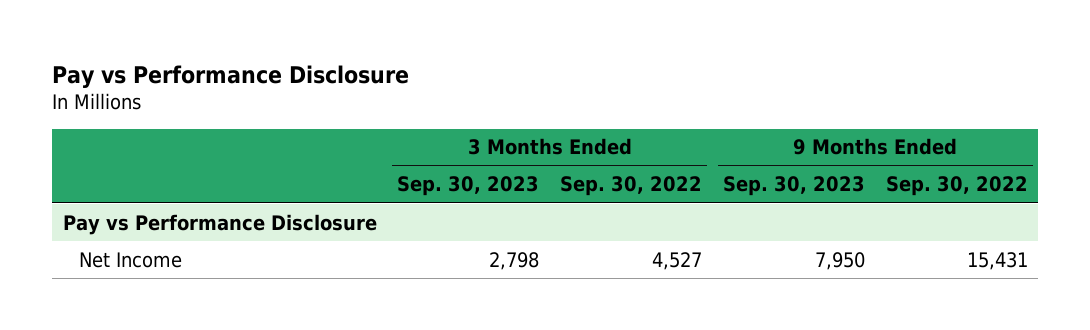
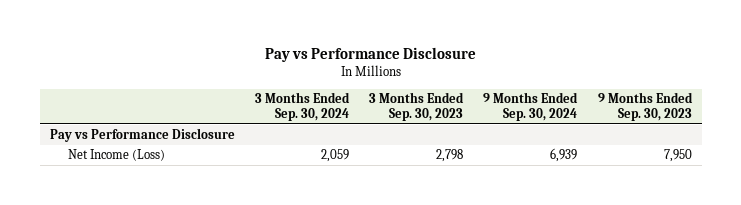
[560,176,703,197] Sep. 30, 2022 -> none
[885,176,1028,197] Sep. 30, 2022 -> none
none -> [254,91,350,122] 3 Months Ended Sep. 30, 2024
none -> [483,91,579,122] 9 Months Ended Sep. 30, 2024
[78,251,182,268] Net Income -> [67,149,165,162] Net Income (Loss)

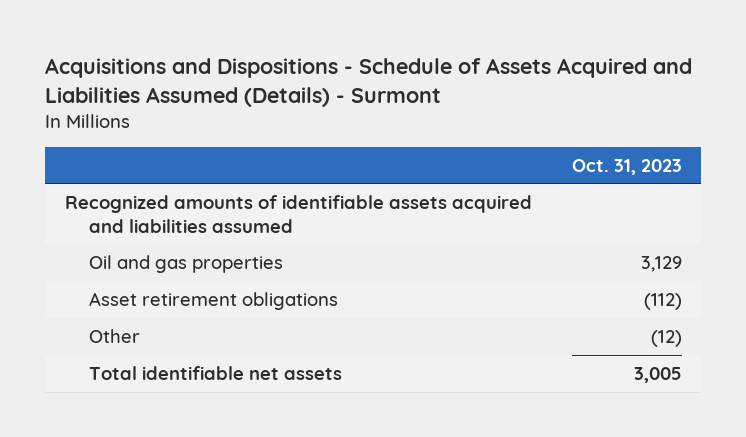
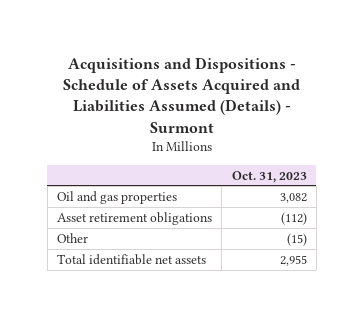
[64,194,532,233] Recognized amounts of identifiable assets acquired and liabilities assumed -> none
[640,255,682,272] 3,129 -> [279,192,307,203] 3,082
[650,329,682,347] (12) -> [286,232,307,246] (15)
[633,366,682,383] 3,005 -> [279,254,307,266] 2,955

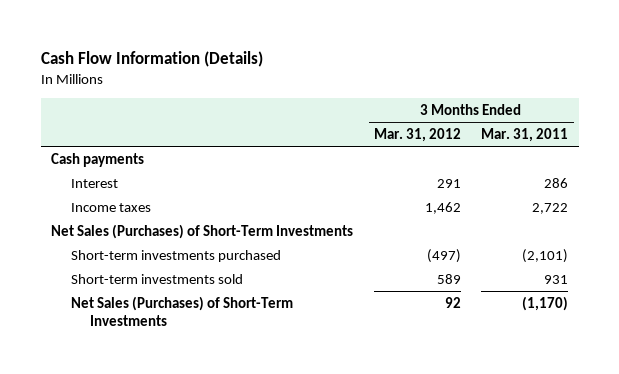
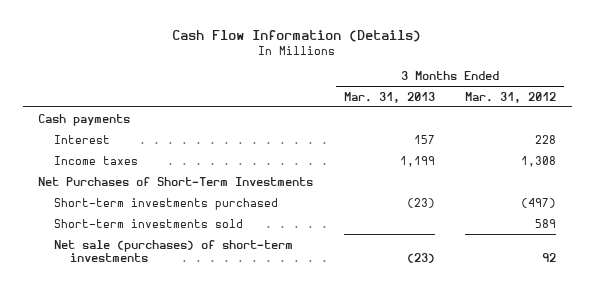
[481,128,569,143] Mar. 31, 2011 -> none
none -> [343,91,435,103] Mar. 31, 2013
[436,178,461,188] 291 -> [535,134,557,144] 228
[424,201,461,214] 1,462 -> [521,155,557,167] 1,308
[50,223,353,239] Net Sales (Purchases) of Short-Term Investments -> [38,176,314,186] Net Purchases of Short-Term Investments
[70,295,293,327] Net Sales (Purchases) of Short-Term Investments -> [53,239,293,263] Net sale (purchases) of short-term investments

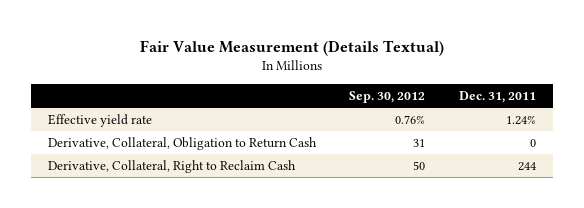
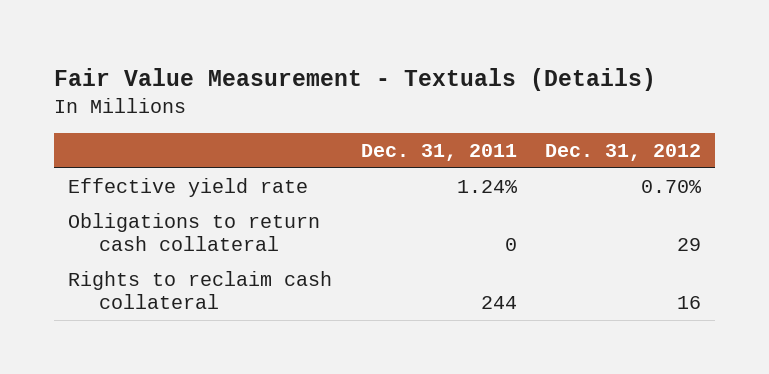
[139,39,444,56] Fair Value Measurement (Details Textual) -> [54,67,657,91] Fair Value Measurement - Textuals (Details)
[349,91,426,104] Sep. 30, 2012 -> none
none -> [544,143,701,161] Dec. 31, 2012
[47,137,317,151] Derivative, Collateral, Obligation to Return Cash -> [68,212,321,252] Obligations to return cash collateral
[47,160,296,174] Derivative, Collateral, Right to Reclaim Cash -> [68,270,333,310] Rights to reclaim cash collateral

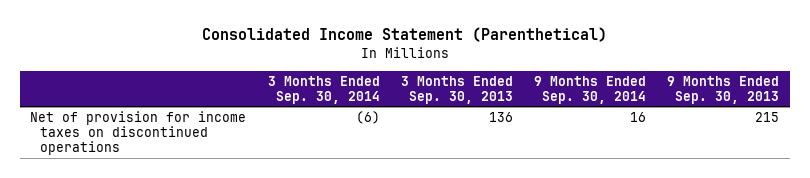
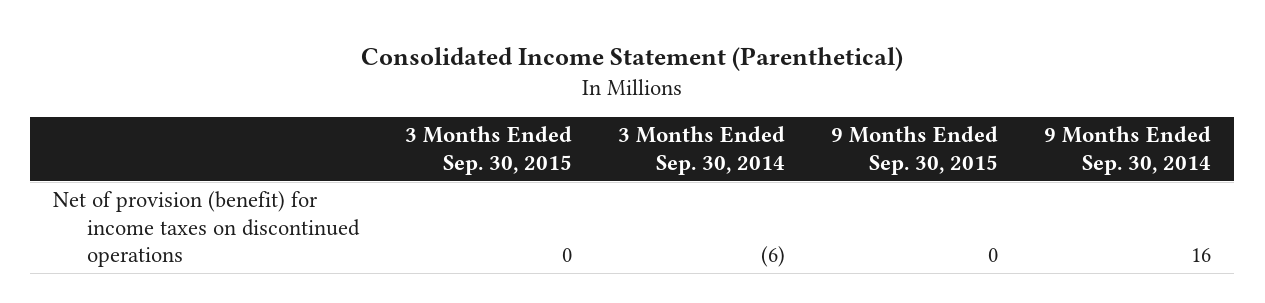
[400,75,513,104] 3 Months Ended Sep. 30, 2013 -> none
[667,75,780,104] 9 Months Ended Sep. 30, 2013 -> none
none -> [405,126,573,175] 3 Months Ended Sep. 30, 2015
none -> [831,126,999,175] 9 Months Ended Sep. 30, 2015
[30,110,247,156] Net of provision for income taxes on discontinued operations -> [53,191,361,268] Net of provision (benefit) for income taxes on discontinued operations

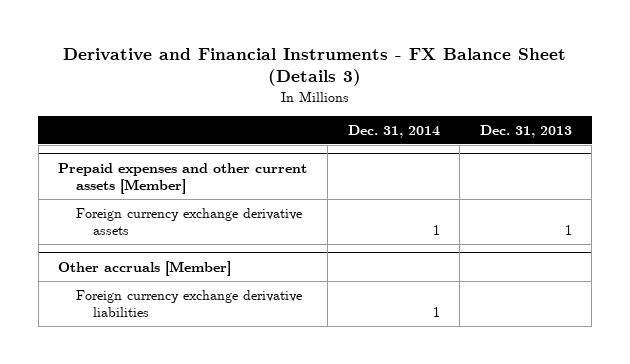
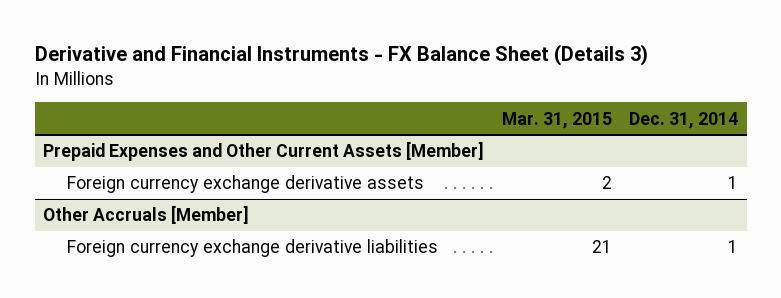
[479,124,572,138] Dec. 31, 2013 -> none
none -> [501,111,612,129] Mar. 31, 2015
[58,162,308,195] Prepaid expenses and other current assets [Member] -> [43,141,485,162] Prepaid Expenses and Other Current Assets [Member]
[58,260,232,276] Other accruals [Member] -> [43,205,250,225] Other Accruals [Member]

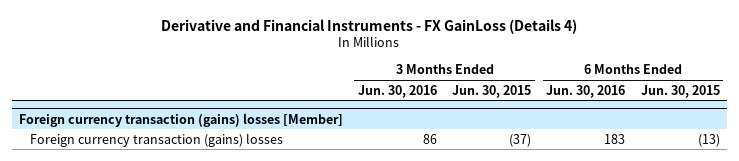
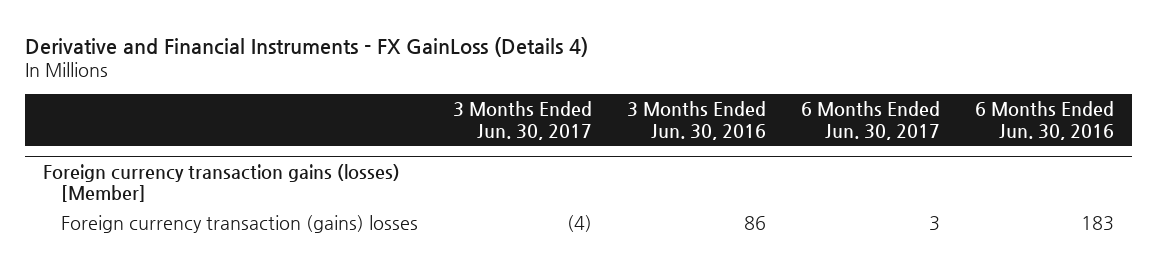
[452,84,532,98] Jun. 30, 2015 -> none
[640,84,720,98] Jun. 30, 2015 -> none
none -> [453,101,593,140] 3 Months Ended Jun. 30, 2017
none -> [801,101,941,140] 6 Months Ended Jun. 30, 2017
[19,112,344,127] Foreign currency transaction (gains) losses [Member] -> [42,163,400,203] Foreign currency transaction gains (losses) [Member]

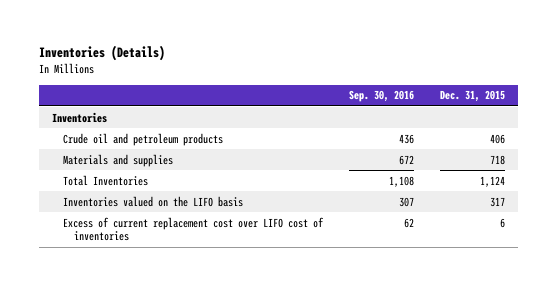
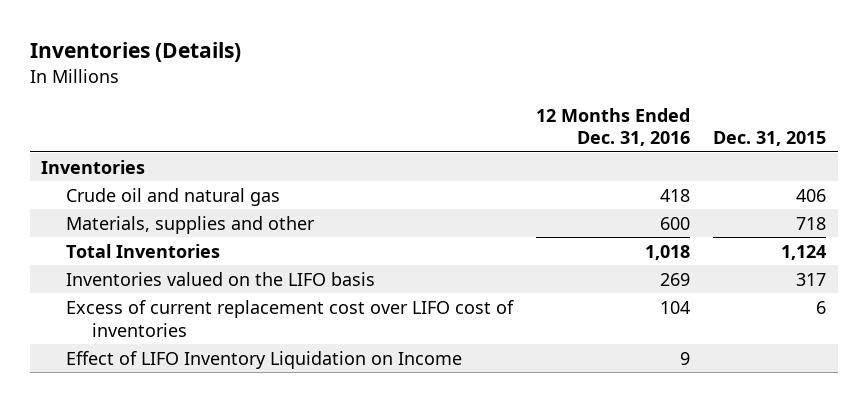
[349,90,415,103] Sep. 30, 2016 -> none
none -> [536,107,691,147] 12 Months Ended Dec. 31, 2016
[63,132,224,146] Crude oil and petroleum products -> [66,187,281,206] Crude oil and natural gas
[63,153,174,167] Materials and supplies -> [66,215,316,234] Materials, supplies and other
none -> [66,350,463,369] Effect of LIFO Inventory Liquidation on Income

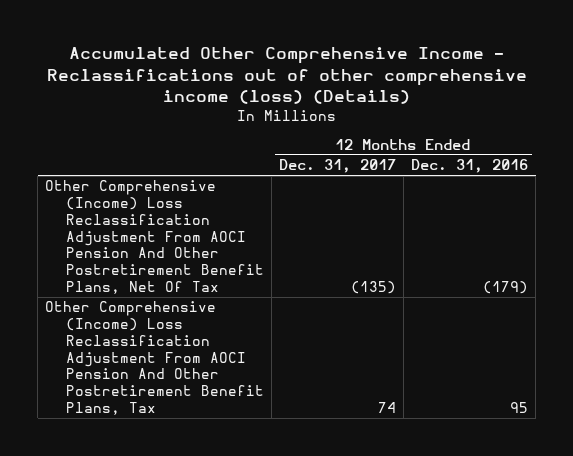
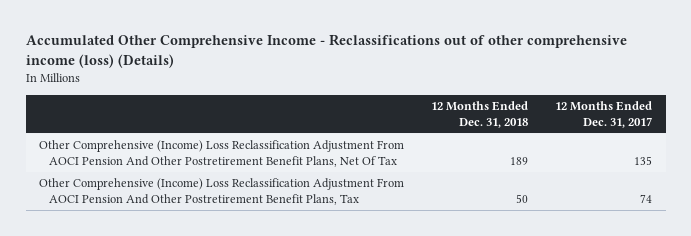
[411,159,529,174] Dec. 31, 2016 -> none
none -> [431,100,529,128] 12 Months Ended Dec. 31, 2018
[350,280,396,294] (135) -> [634,156,653,166] 135

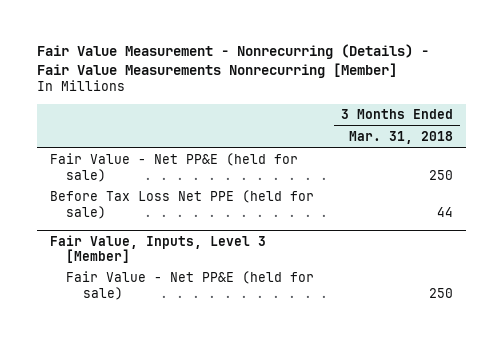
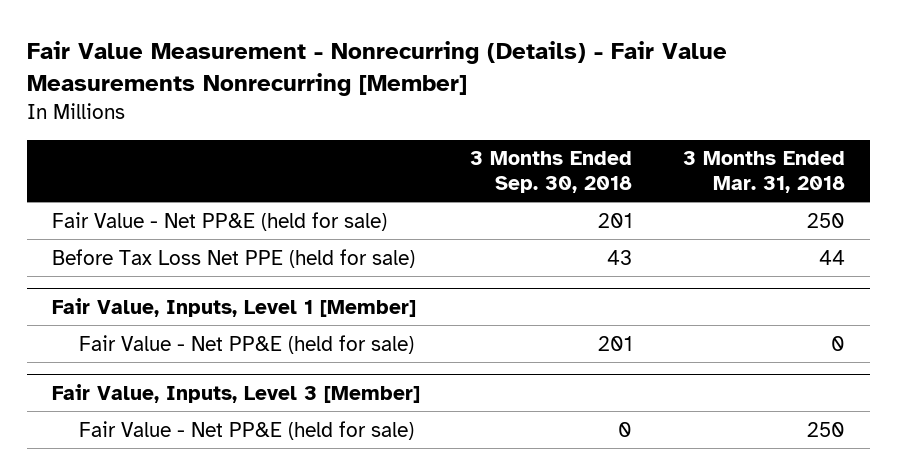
none -> [470,151,633,193] 3 Months Ended Sep. 30, 2018
none -> [52,297,417,317] Fair Value, Inputs, Level 1 [Member]
none -> [78,334,414,354] Fair Value - Net PP&E (held for sale)

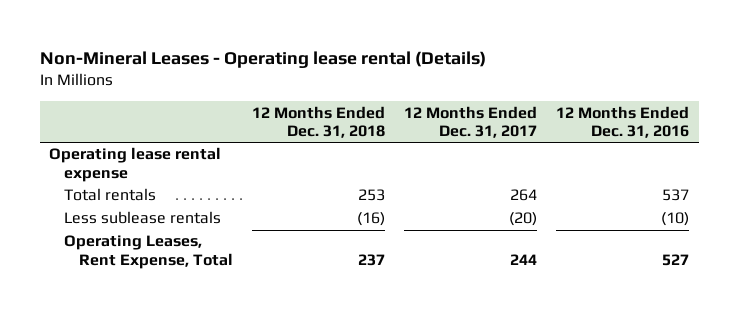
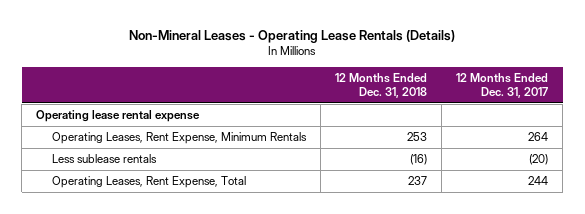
[39,51,486,69] Non-Mineral Leases - Operating lease rental (Details) -> [129,29,456,43] Non-Mineral Leases - Operating Lease Rentals (Details)
[556,105,690,138] 12 Months Ended Dec. 31, 2016 -> none
[64,188,157,202] Total rentals -> [52,132,308,145] Operating Leases, Rent Expense, Minimum Rentals

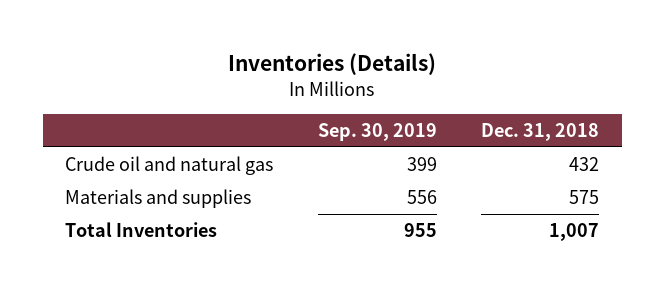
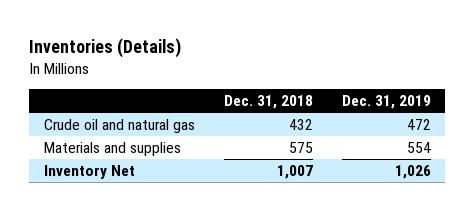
[317,123,437,142] Sep. 30, 2019 -> none
none -> [341,95,431,110] Dec. 31, 2019
[65,222,218,238] Total Inventories -> [43,165,135,180] Inventory Net

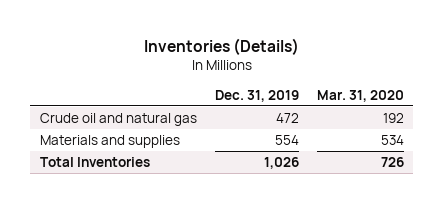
[223,95,313,110] Dec. 31, 2018 -> none
none -> [316,89,404,102] Mar. 31, 2020
[43,165,135,180] Inventory Net -> [39,157,150,168] Total Inventories

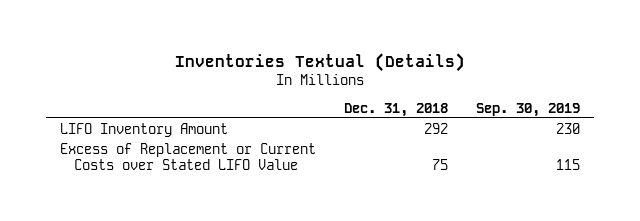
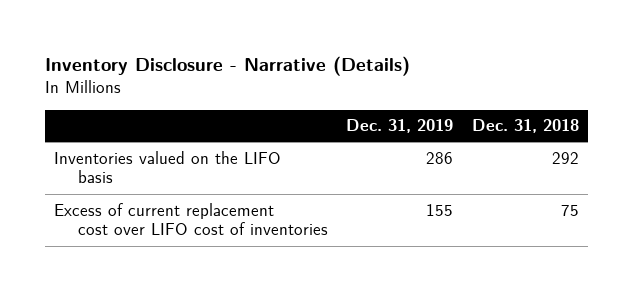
[175,52,466,72] Inventories Textual (Details) -> [44,55,410,76] Inventory Disclosure - Narrative (Details)
[476,102,581,117] Sep. 30, 2019 -> none
none -> [346,119,454,134] Dec. 31, 2019
[59,122,228,137] LIFO Inventory Amount -> [54,150,282,184] Inventories valued on the LIFO basis
[59,142,316,170] Excess of Replacement or Current Costs over Stated LIFO Value -> [54,202,328,236] Excess of current replacement cost over LIFO cost of inventories

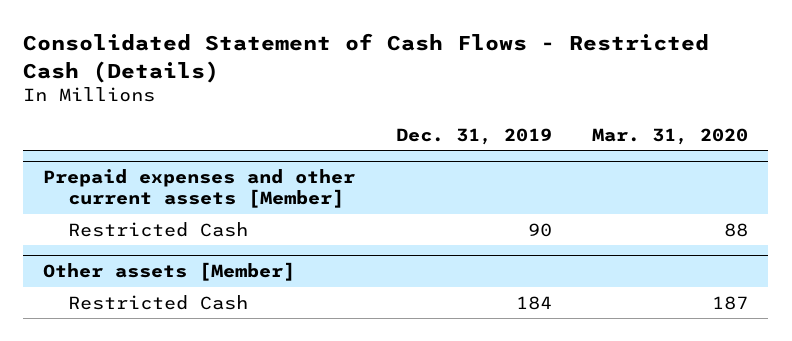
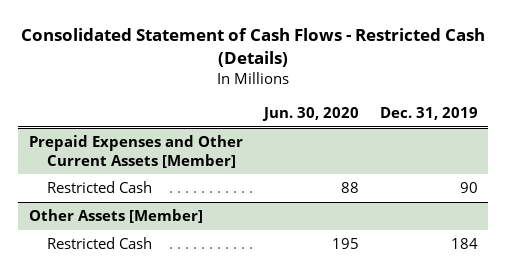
[592,127,749,145] Mar. 31, 2020 -> none
none -> [261,106,359,121] Jun. 30, 2020
[43,169,356,209] Prepaid expenses and other current assets [Member] -> [28,135,243,168] Prepaid Expenses and Other Current Assets [Member]
[43,262,296,282] Other assets [Member] -> [28,209,203,224] Other Assets [Member]

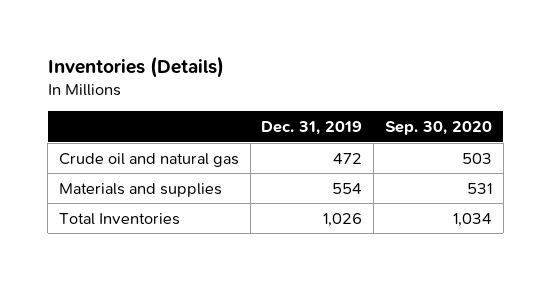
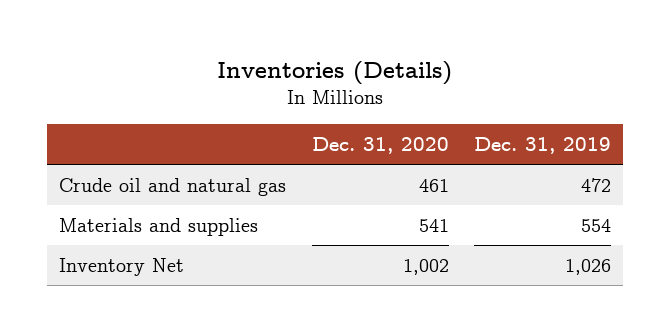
[384,121,492,136] Sep. 30, 2020 -> none
none -> [311,136,449,154] Dec. 31, 2020
[58,212,180,225] Total Inventories -> [59,257,185,276] Inventory Net

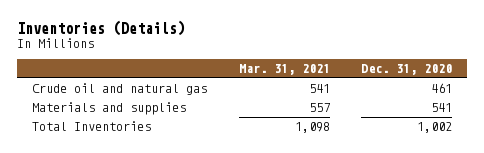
[473,136,611,154] Dec. 31, 2019 -> none
none -> [238,64,330,76] Mar. 31, 2021
[59,257,185,276] Inventory Net -> [32,121,152,132] Total Inventories

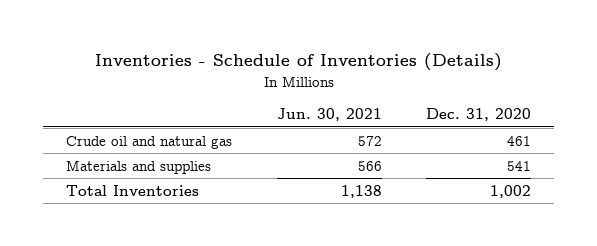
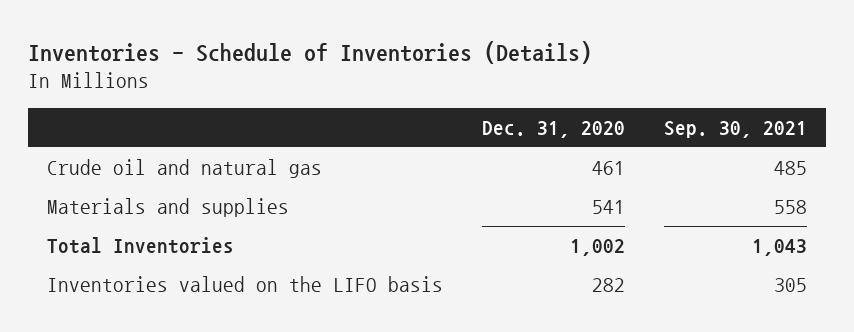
[276,108,382,122] Jun. 30, 2021 -> none
none -> [663,120,807,138] Sep. 30, 2021
none -> [47,275,444,292] Inventories valued on the LIFO basis

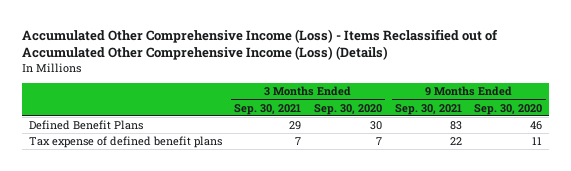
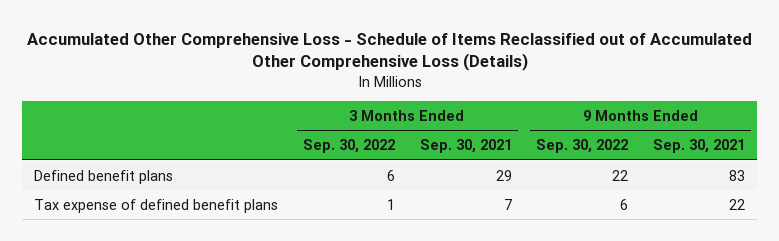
[22,28,499,60] Accumulated Other Comprehensive Income (Loss) - Items Reclassified out of Accumulated Other Comprehensive Income (Loss) (Details) -> [26,32,752,72] Accumulated Other Comprehensive Loss - Schedule of Items Reclassified out of Accumulated Other Comprehensive Loss (Details)
[314,103,383,115] Sep. 30, 2020 -> none
[474,103,543,115] Sep. 30, 2020 -> none
none -> [302,139,395,154] Sep. 30, 2022
none -> [536,139,629,154] Sep. 30, 2022
[28,120,143,131] Defined Benefit Plans -> [34,169,174,184] Defined benefit plans

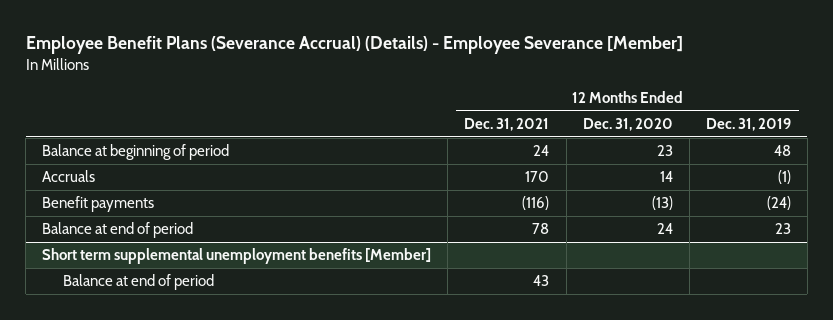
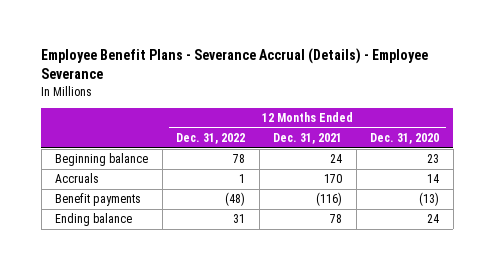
[25,36,683,55] Employee Benefit Plans (Severance Accrual) (Details) - Employee Severance [Member] -> [41,48,429,80] Employee Benefit Plans - Severance Accrual (Details) - Employee Severance
[705,118,791,132] Dec. 31, 2019 -> none
none -> [176,133,246,145] Dec. 31, 2022
[42,144,230,161] Balance at beginning of period -> [55,153,149,167] Beginning balance
[42,248,432,265] Short term supplemental unemployment benefits [Member] -> none
[63,274,215,291] Balance at end of period -> none
[42,222,194,239] Balance at end of period -> [55,213,133,227] Ending balance

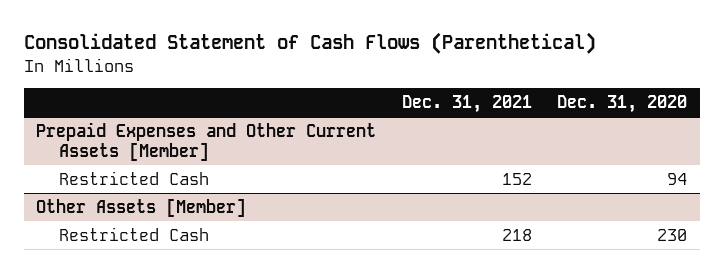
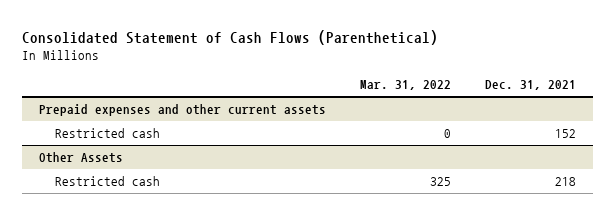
[557,95,688,114] Dec. 31, 2020 -> none
none -> [359,80,451,91] Mar. 31, 2022
[36,121,377,162] Prepaid Expenses and Other Current Assets [Member] -> [38,104,326,117] Prepaid expenses and other current assets
[58,170,209,185] Restricted Cash -> [54,128,160,139] Restricted cash
[36,197,247,217] Other Assets [Member] -> [38,152,123,164] Other Assets
[58,226,209,241] Restricted Cash -> [54,176,160,187] Restricted cash

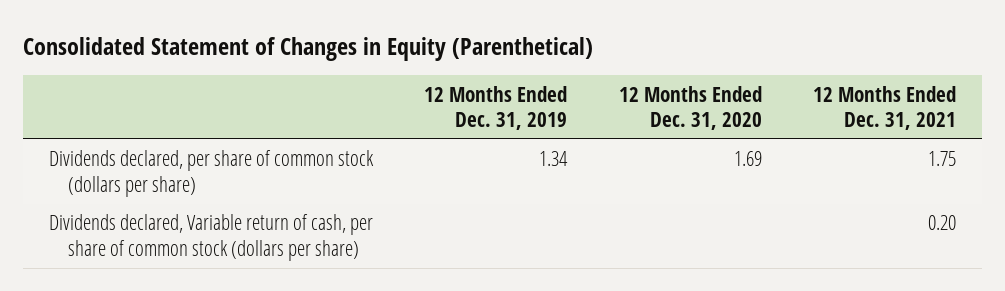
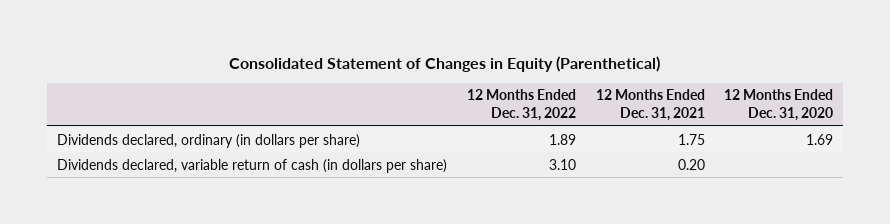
[424,85,568,131] 12 Months Ended Dec. 31, 2019 -> none
none -> [466,89,576,122] 12 Months Ended Dec. 31, 2022
[48,150,374,197] Dividends declared, per share of common stock (dollars per share) -> [56,133,360,148] Dividends declared, ordinary (in dollars per share)
[48,214,373,261] Dividends declared, Variable return of cash, per share of common stock (dollars per share) -> [56,158,447,173] Dividends declared, variable return of cash (in dollars per share)

